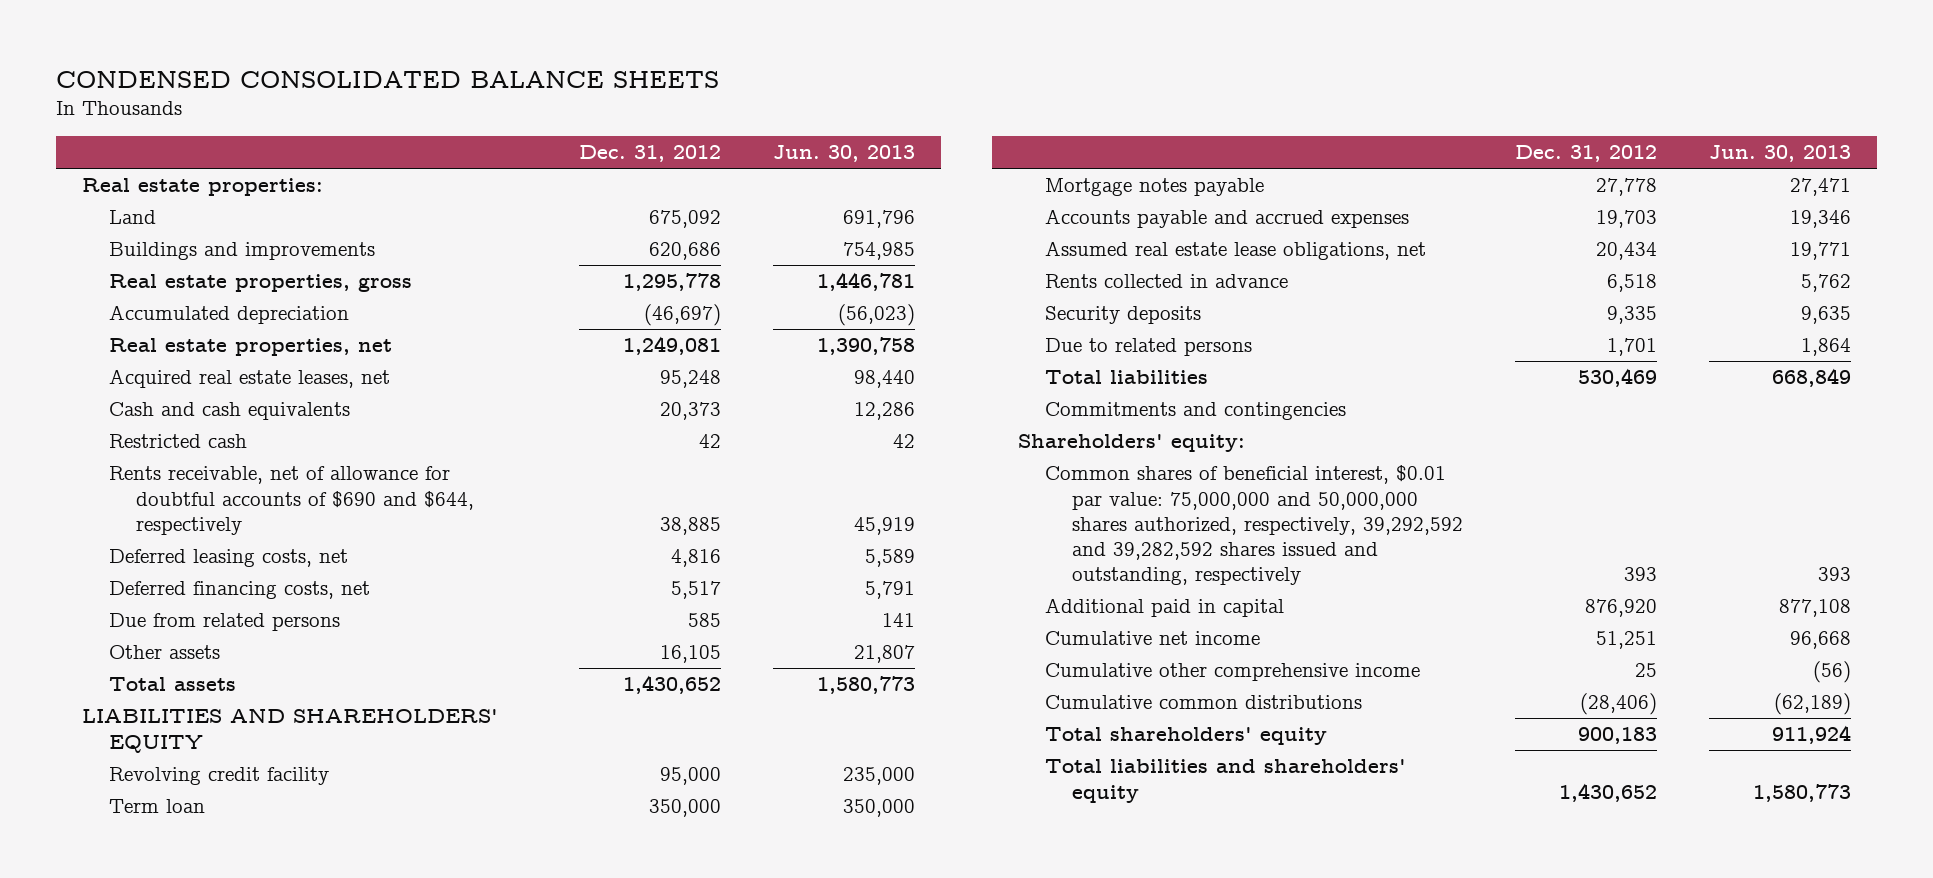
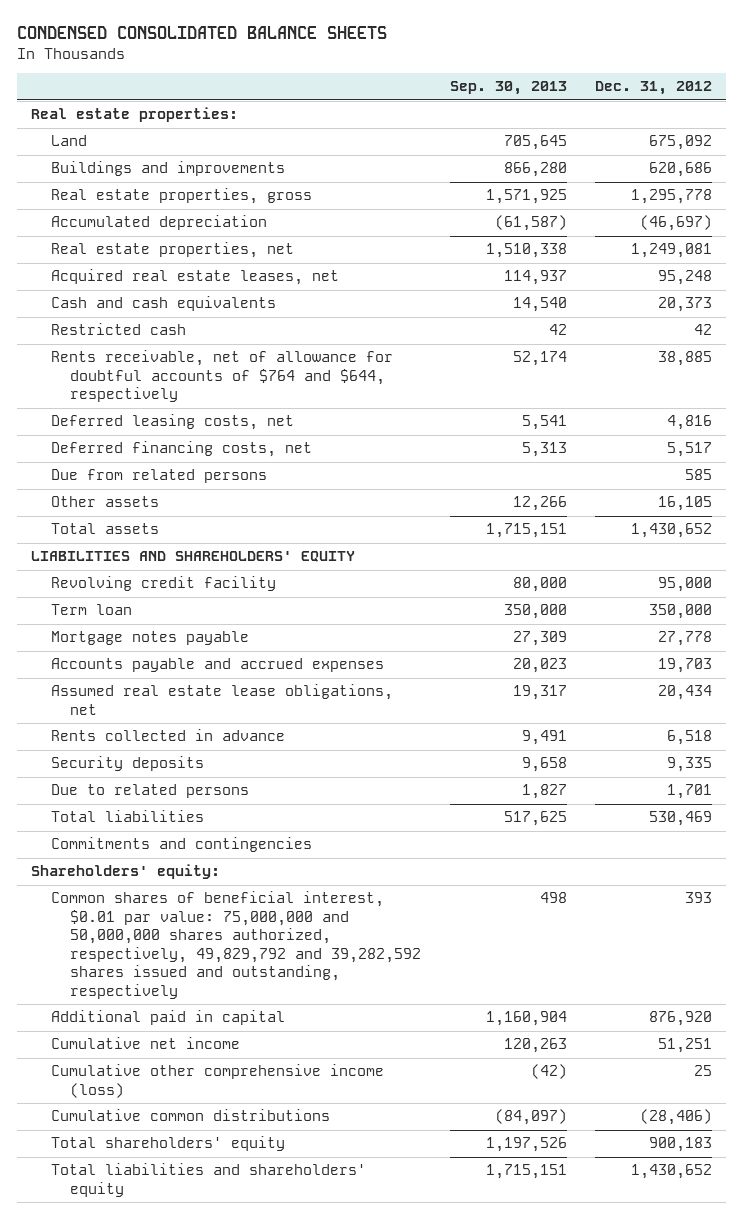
[772,145,915,163] Jun. 30, 2013 -> none
none -> [449,81,567,96] Sep. 30, 2013
[109,466,475,535] Rents receivable, net of allowance for doubtful accounts of $690 and $644, respectively -> [50,350,393,403] Rents receivable, net of allowance for doubtful accounts of $764 and $644, respectively
[1044,465,1463,586] Common shares of beneficial interest, $0.01 par value: 75,000,000 and 50,000,000 shares authorized, respectively, 39,292,592 and 39,282,592 shares issued and outstanding, respectively -> [50,891,422,1000] Common shares of beneficial interest, $0.01 par value: 75,000,000 and 50,000,000 shares authorized, respectively, 49,829,792 and 39,282,592 shares issued and outstanding, respectively
[1044,663,1420,682] Cumulative other comprehensive income -> [50,1064,384,1098] Cumulative other comprehensive income (loss)

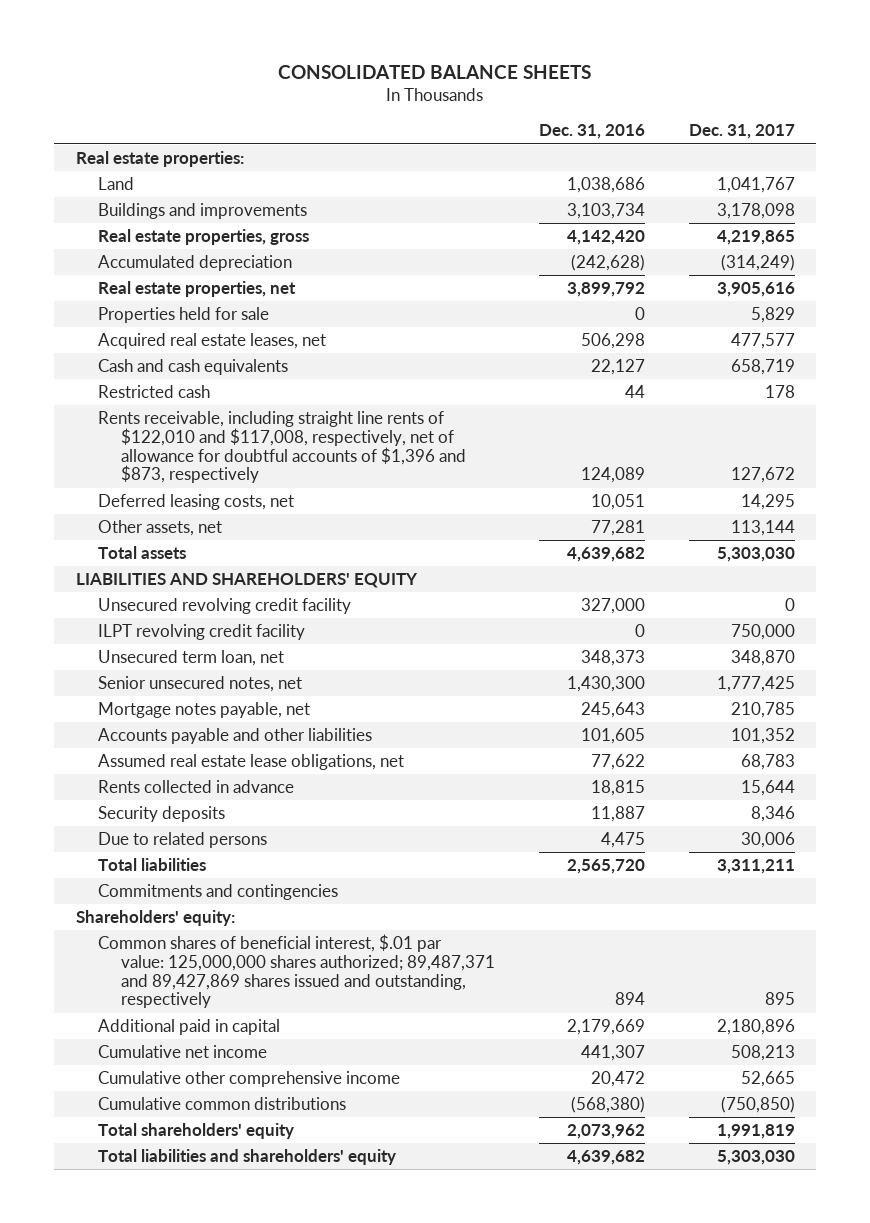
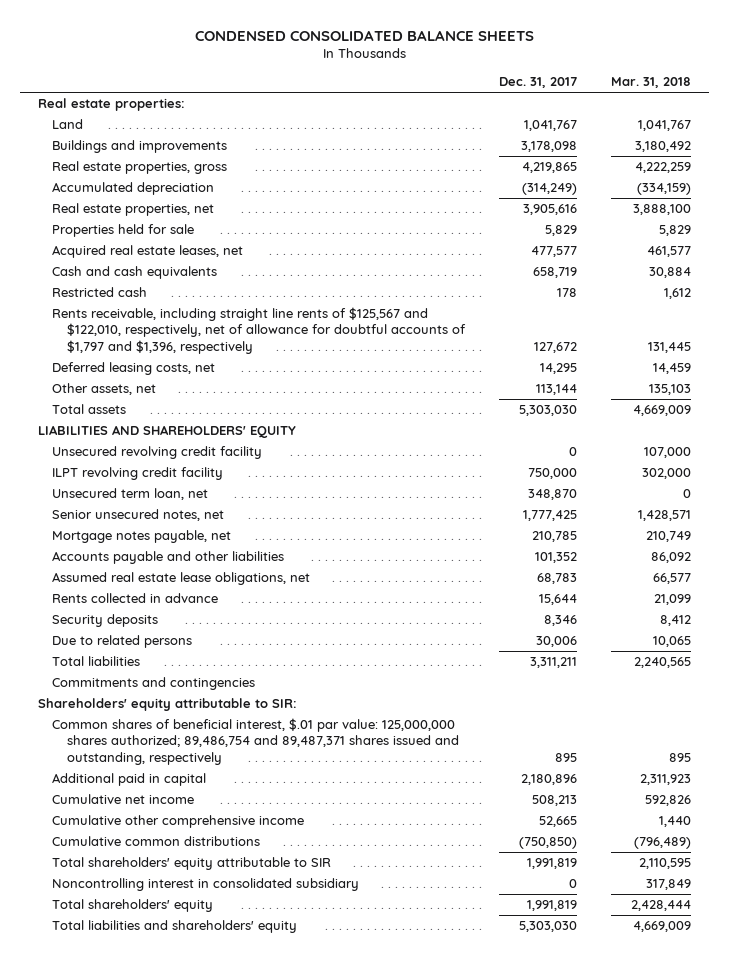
[278,65,592,80] CONSOLIDATED BALANCE SHEETS -> [194,29,534,41] CONDENSED CONSOLIDATED BALANCE SHEETS
[538,124,645,140] Dec. 31, 2016 -> none
none -> [611,77,692,89] Mar. 31, 2018
[98,410,466,484] Rents receivable, including straight line rents of $122,010 and $117,008, respectively, net of allowance for doubtful accounts of $1,396 and $873, respectively -> [52,307,466,354] Rents receivable, including straight line rents of $125,567 and $122,010, respectively, net of allowance for doubtful accounts of $1,797 and $1,396, respectively
[75,909,235,926] Shareholders' equity: -> [37,698,297,712] Shareholders' equity attributable to SIR:
[98,933,495,1009] Common shares of beneficial interest, $.01 par value: 125,000,000 shares authorized; 89,487,371 and 89,427,869 shares issued and outstanding, respectively -> [52,718,459,765] Common shares of beneficial interest, $.01 par value: 125,000,000 shares authorized; 89,486,754 and 89,487,371 shares issued and outstanding, respectively
none -> [52,857,332,871] Total shareholders' equity attributable to SIR
none -> [52,878,360,892] Noncontrolling interest in consolidated subsidiary

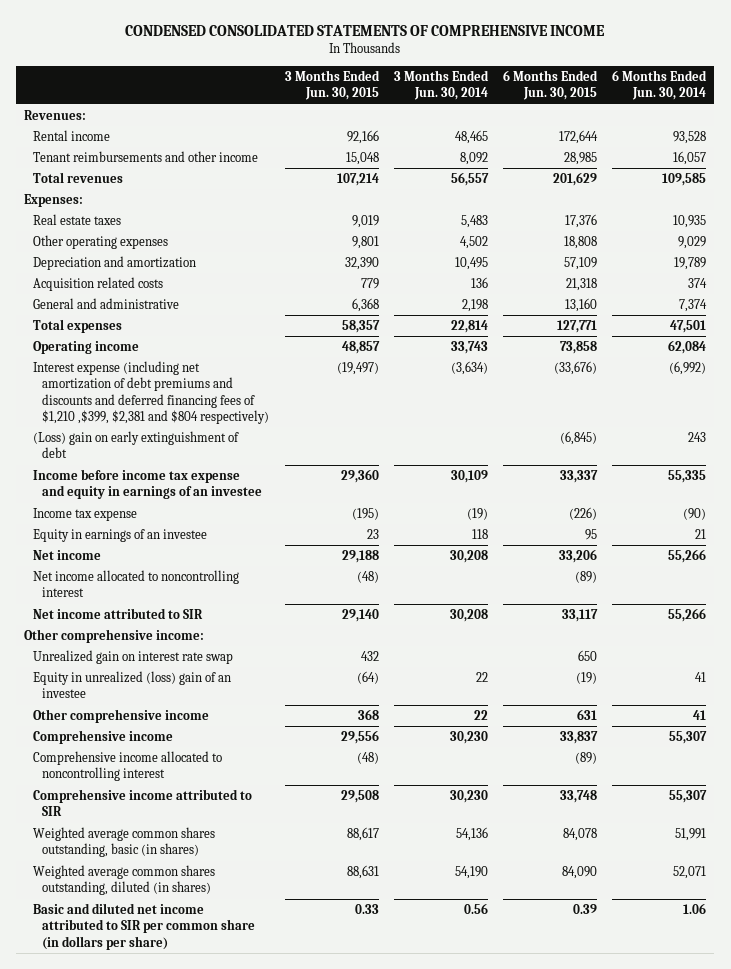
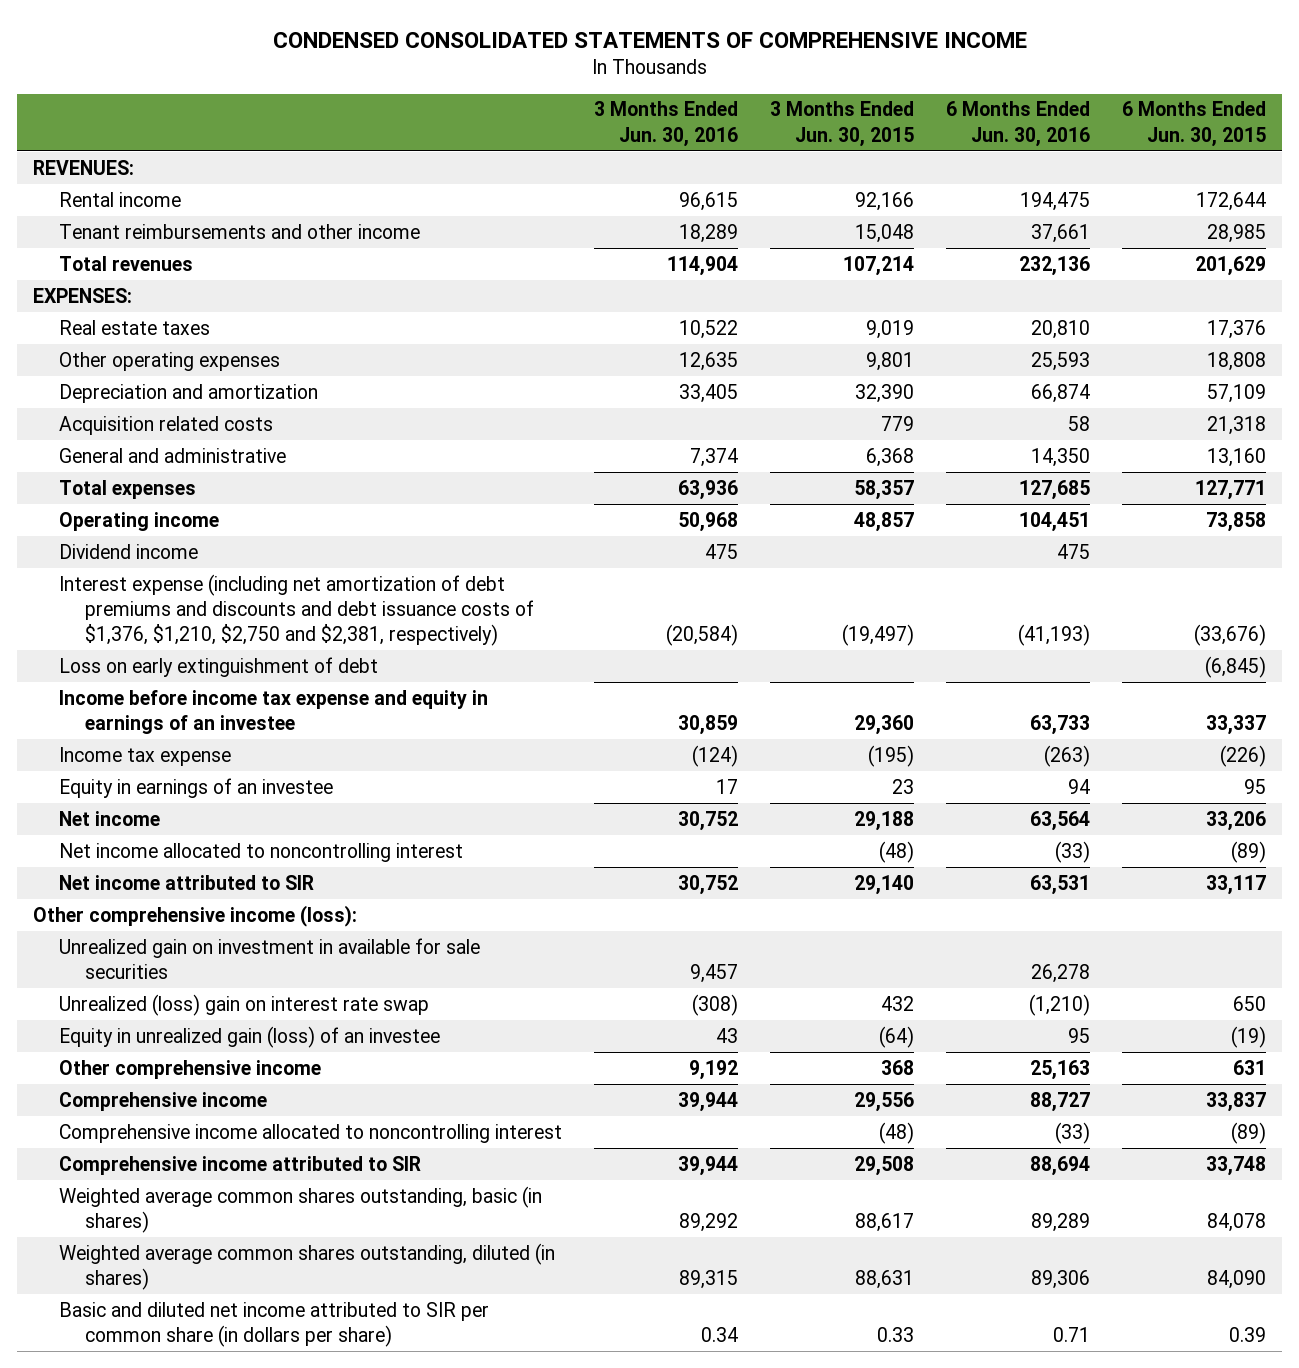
[393,70,489,101] 3 Months Ended Jun. 30, 2014 -> none
[612,70,708,101] 6 Months Ended Jun. 30, 2014 -> none
none -> [594,101,739,147] 3 Months Ended Jun. 30, 2016
none -> [946,101,1091,147] 6 Months Ended Jun. 30, 2016
[24,109,87,120] Revenues: -> [33,159,135,175] REVENUES:
[24,193,84,207] Expenses: -> [33,287,133,303] EXPENSES:
none -> [59,543,199,559] Dividend income
[33,360,270,425] Interest expense (including net amortization of debt premiums and discounts and deferred financing fees of $1,210 ,$399, $2,381 and $804 respectively) -> [59,573,535,647] Interest expense (including net amortization of debt premiums and discounts and debt issuance costs of $1,376, $1,210, $2,750 and $2,381, respectively)
[33,430,240,459] (Loss) gain on early extinguishment of debt -> [59,656,379,677] Loss on early extinguishment of debt
[24,628,205,643] Other comprehensive income: -> [33,904,358,927] Other comprehensive income (loss):
none -> [59,937,481,980] Unrealized gain on investment in available for sale securities
[33,649,234,664] Unrealized gain on interest rate swap -> [59,993,430,1016] Unrealized (loss) gain on interest rate swap
[33,670,232,699] Equity in unrealized (loss) gain of an investee -> [59,1025,441,1048] Equity in unrealized gain (loss) of an investee

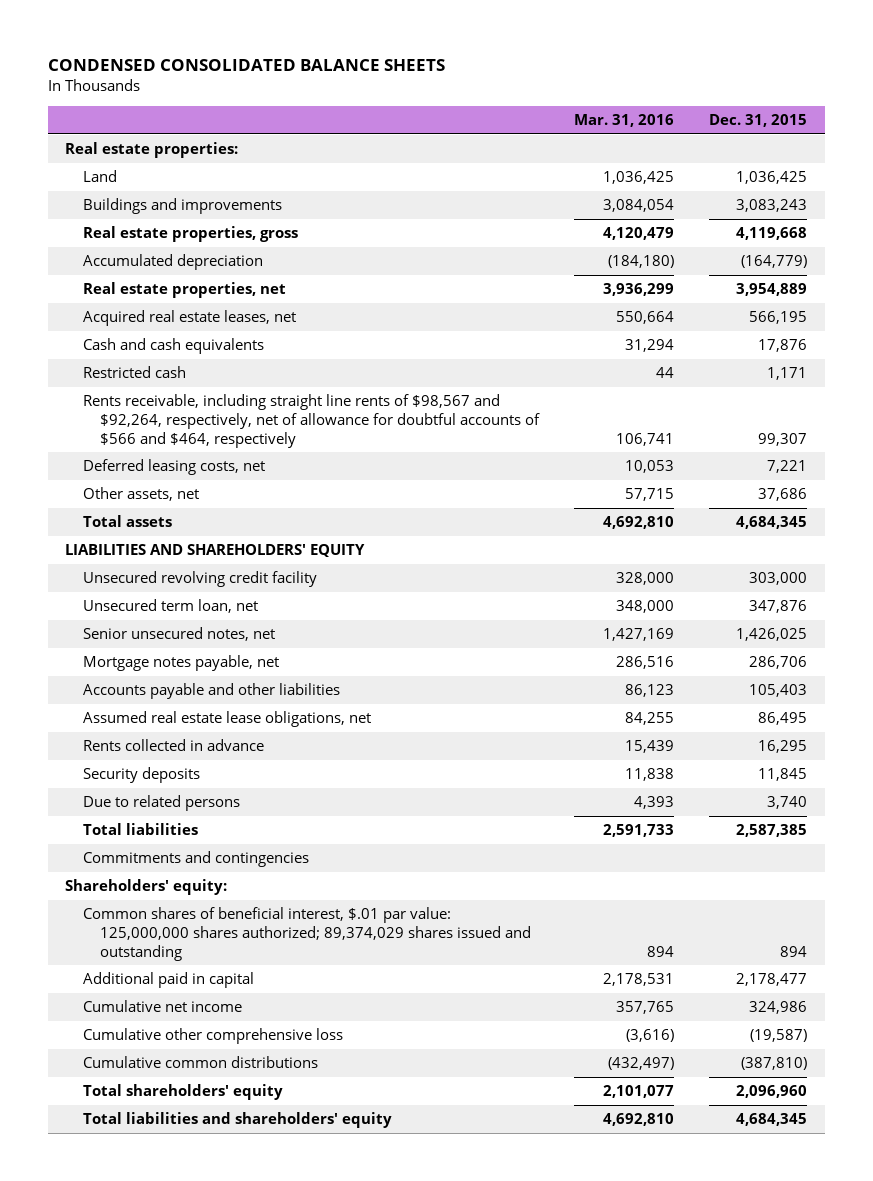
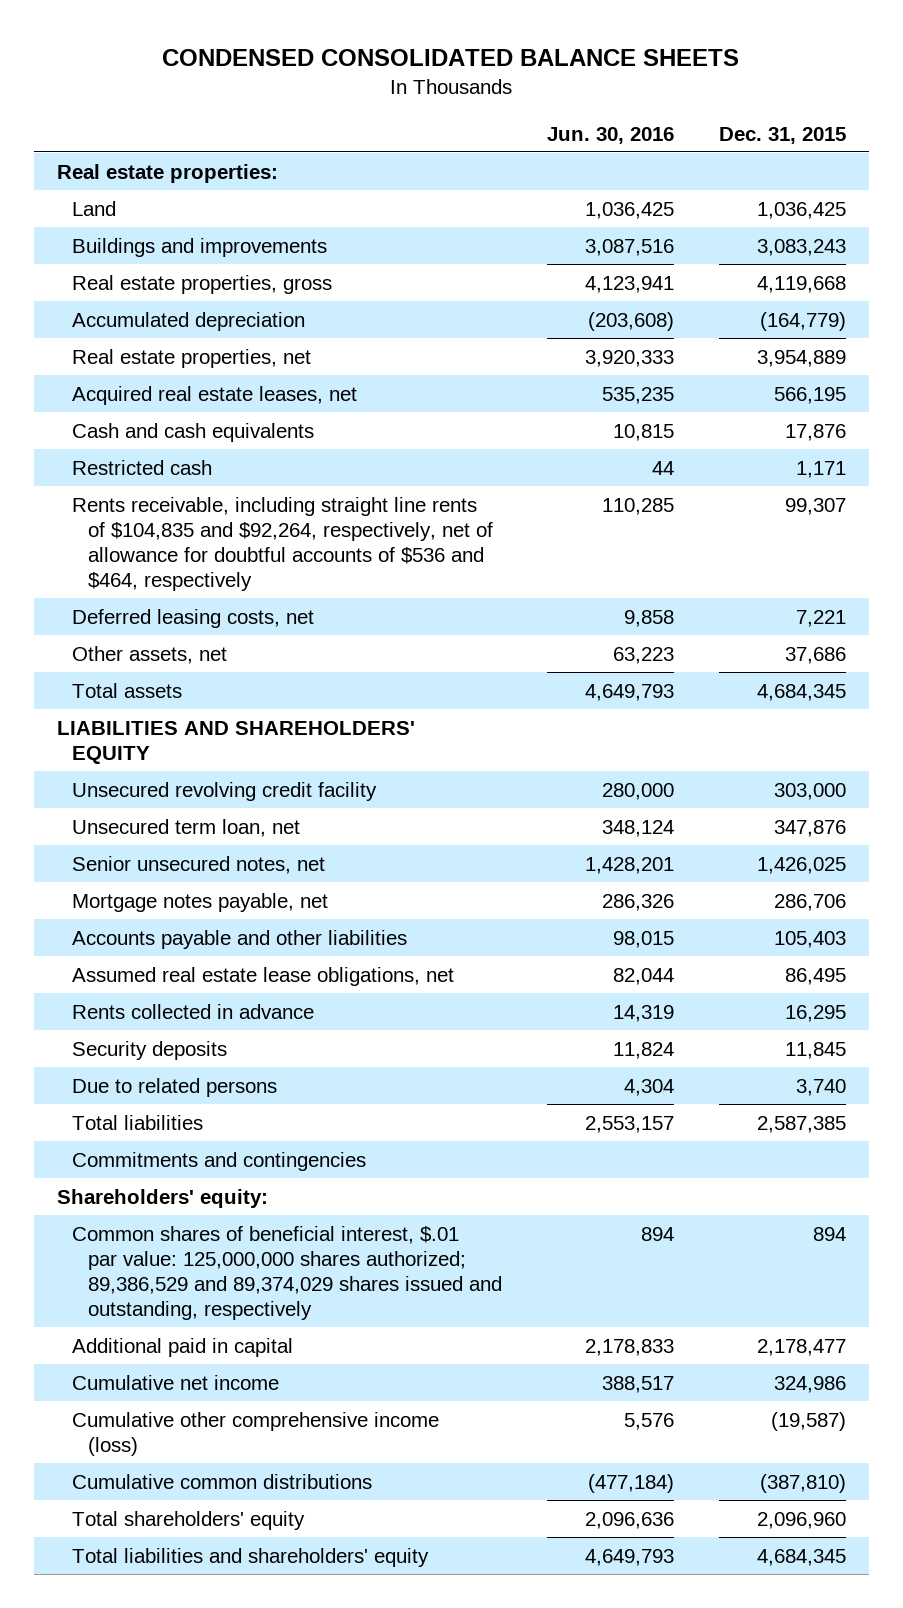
[574,114,675,128] Mar. 31, 2016 -> none
none -> [547,126,675,144] Jun. 30, 2016
[82,394,541,448] Rents receivable, including straight line rents of $98,567 and $92,264, respectively, net of allowance for doubtful accounts of $566 and $464, respectively -> [72,496,494,591] Rents receivable, including straight line rents of $104,835 and $92,264, respectively, net of allowance for doubtful accounts of $536 and $464, respectively
[82,907,532,961] Common shares of beneficial interest, $.01 par value: 125,000,000 shares authorized; 89,374,029 shares issued and outstanding -> [72,1225,503,1320] Common shares of beneficial interest, $.01 par value: 125,000,000 shares authorized; 89,386,529 and 89,374,029 shares issued and outstanding, respectively
[82,1028,343,1045] Cumulative other comprehensive loss -> [72,1411,440,1456] Cumulative other comprehensive income (loss)

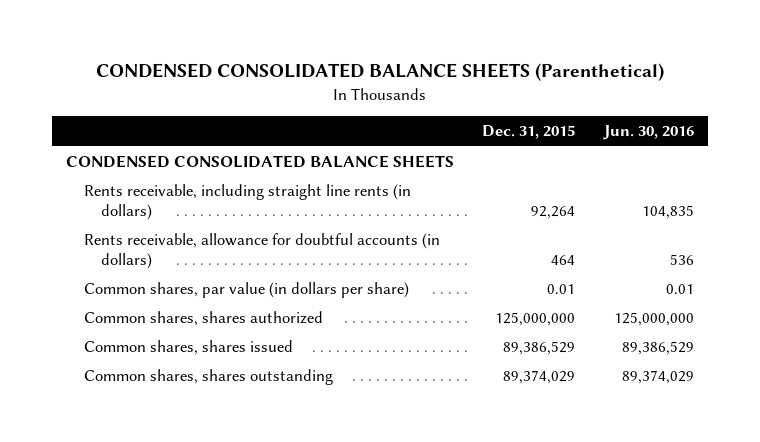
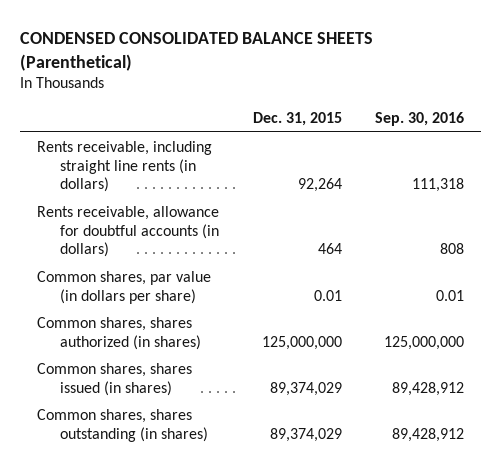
[602,125,694,141] Jun. 30, 2016 -> none
none -> [375,111,465,126] Sep. 30, 2016
[65,155,454,169] CONDENSED CONSOLIDATED BALANCE SHEETS -> none
[83,311,323,327] Common shares, shares authorized -> [36,316,202,350] Common shares, shares authorized (in shares)
[83,340,293,356] Common shares, shares issued -> [36,362,192,396] Common shares, shares issued (in shares)
[503,341,576,356] 89,386,529 -> [269,381,342,396] 89,374,029
[83,369,333,386] Common shares, shares outstanding -> [36,408,209,442] Common shares, shares outstanding (in shares)

